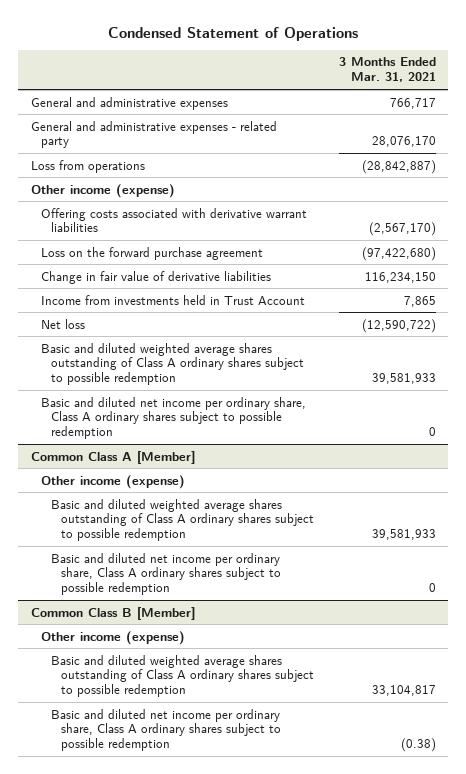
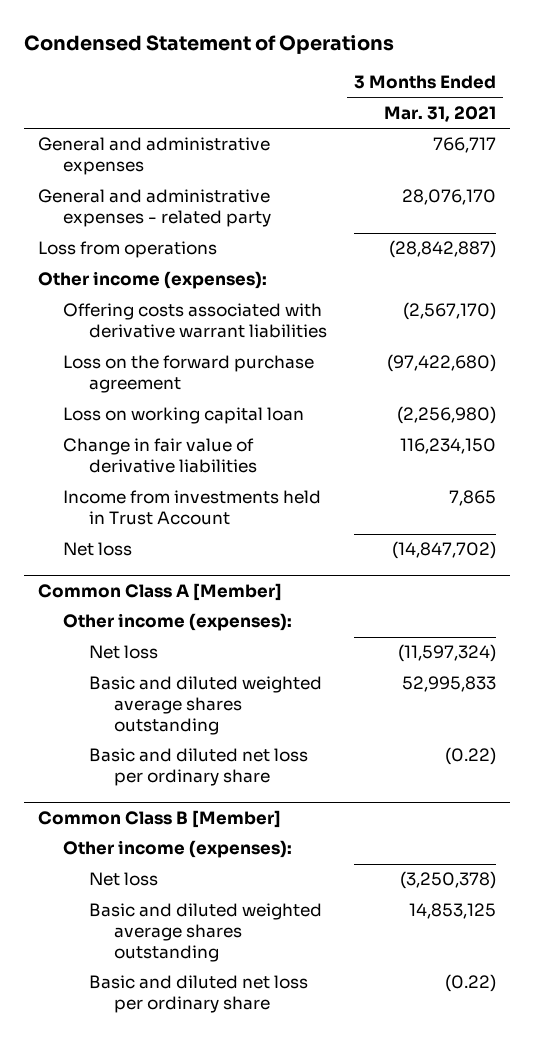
[30,183,175,198] Other income (expense) -> [37,271,267,290] Other income (expenses):
none -> [63,407,305,425] Loss on working capital loan
[40,342,304,386] Basic and diluted weighted average shares outstanding of Class A ordinary shares subject to possible redemption -> none
[40,396,306,440] Basic and diluted net income per ordinary share, Class A ordinary shares subject to possible redemption -> none
[361,318,436,333] (12,590,722) -> [392,541,497,560] (14,847,702)
[40,474,185,489] Other income (expense) -> [63,613,293,632] Other income (expenses):
none -> [88,645,158,660] Net loss
[50,498,314,542] Basic and diluted weighted average shares outstanding of Class A ordinary shares subject to possible redemption -> [88,676,322,736] Basic and diluted weighted average shares outstanding
[371,529,436,541] 39,581,933 -> [402,676,497,693] 52,995,833
[50,552,281,596] Basic and diluted net income per ordinary share, Class A ordinary shares subject to possible redemption -> [88,748,308,787] Basic and diluted net loss per ordinary share
[428,583,436,593] 0 -> [445,747,497,766] (0.22)
[40,630,185,645] Other income (expense) -> [63,840,293,859] Other income (expenses):
none -> [88,872,158,887] Net loss
[50,654,314,698] Basic and diluted weighted average shares outstanding of Class A ordinary shares subject to possible redemption -> [88,903,322,963] Basic and diluted weighted average shares outstanding
[371,685,436,697] 33,104,817 -> [409,903,497,920] 14,853,125
[50,708,281,752] Basic and diluted net income per ordinary share, Class A ordinary shares subject to possible redemption -> [88,975,308,1014] Basic and diluted net loss per ordinary share
[400,738,436,753] (0.38) -> [445,974,497,993] (0.22)

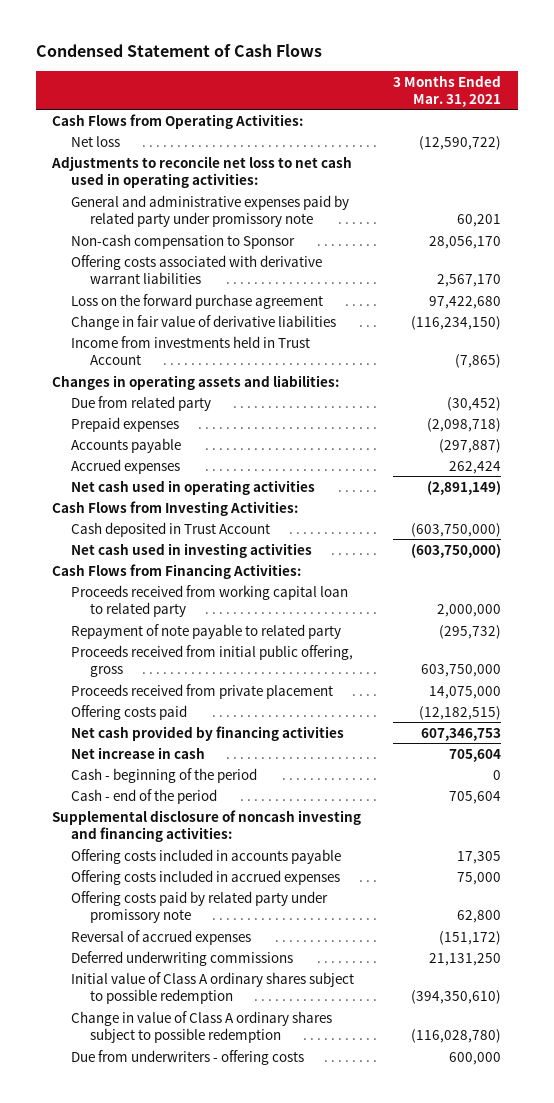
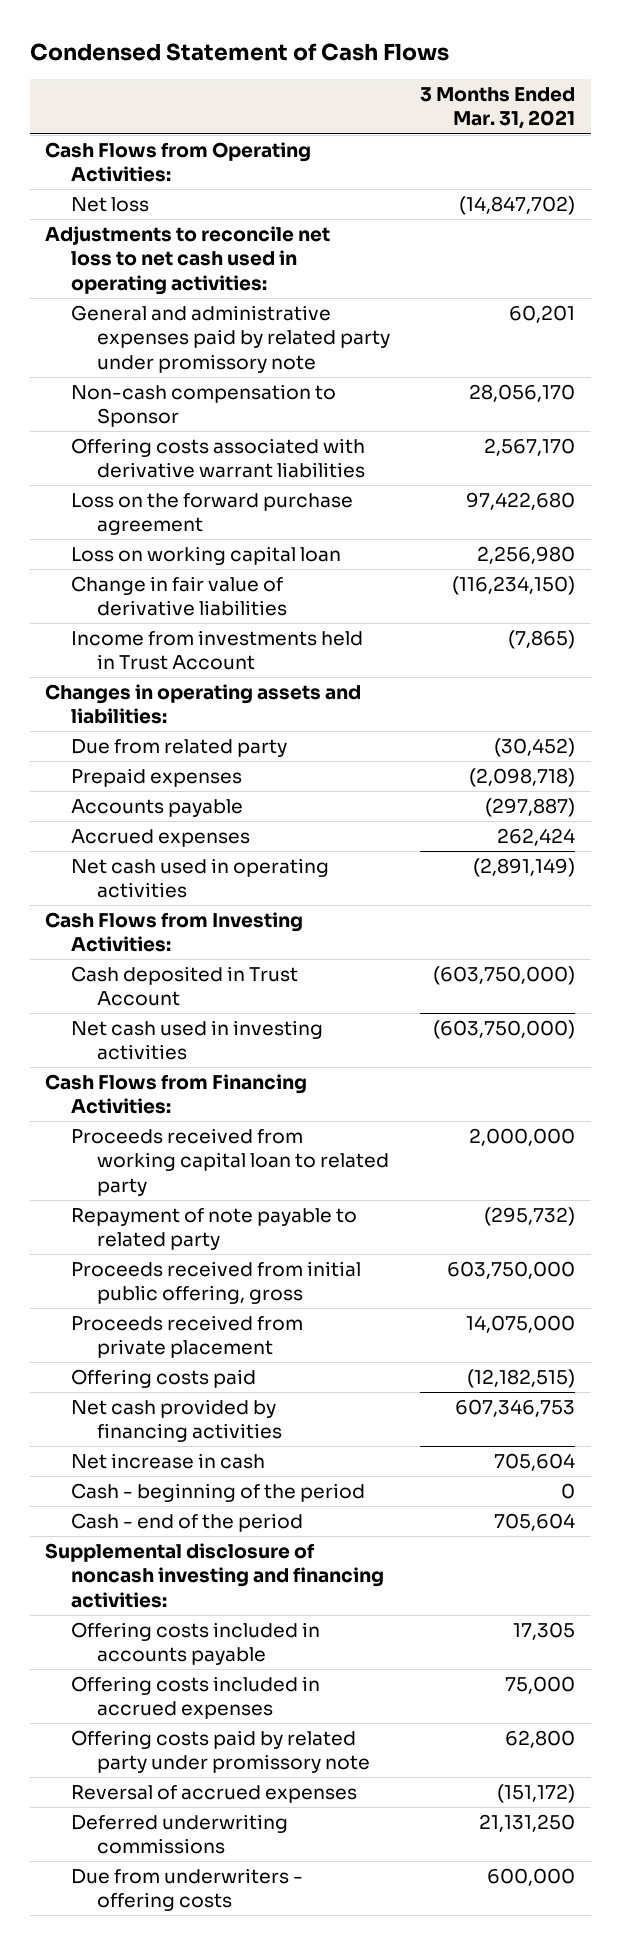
[419,135,502,150] (12,590,722) -> [459,196,576,216] (14,847,702)
none -> [71,546,342,566] Loss on working capital loan
[70,971,354,1004] Initial value of Class A ordinary shares subject to possible redemption -> none
[70,1010,332,1043] Change in value of Class A ordinary shares subject to possible redemption -> none

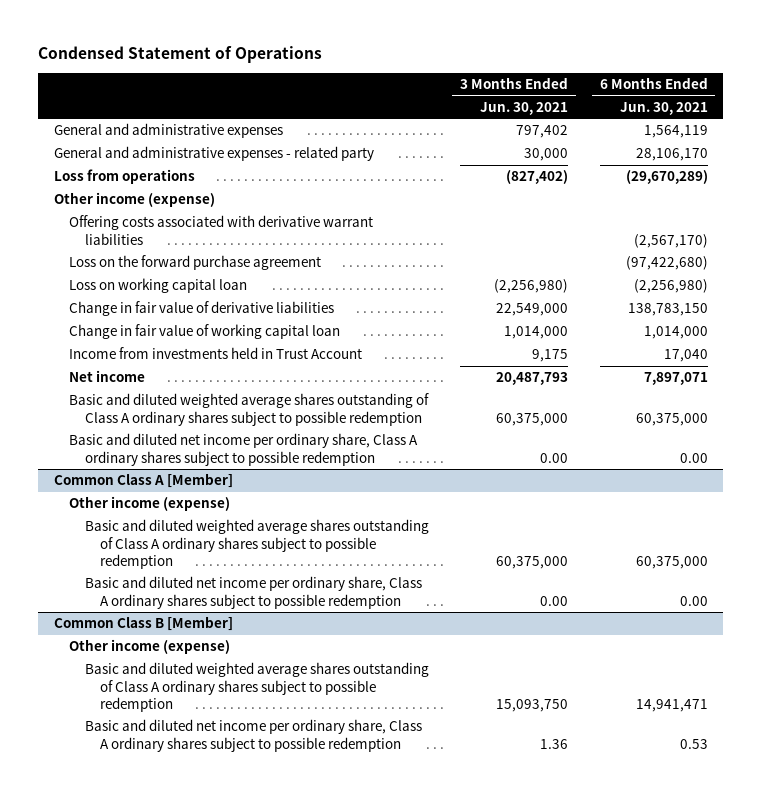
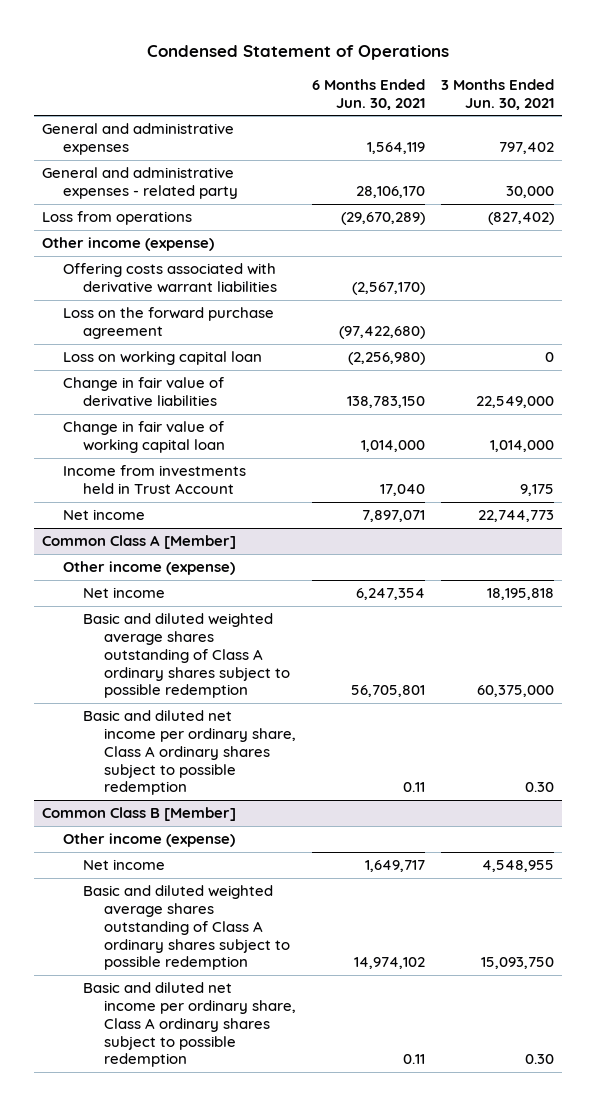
[494,279,569,294] (2,256,980) -> [545,352,555,363] 0
[69,393,430,426] Basic and diluted weighted average shares outstanding of Class A ordinary shares subject to possible redemption -> none
[69,433,419,466] Basic and diluted net income per ordinary share, Class A ordinary shares subject to possible redemption -> none
[496,372,569,386] 20,487,793 -> [478,510,555,523] 22,744,773
none -> [83,587,166,599] Net income
[635,555,708,569] 60,375,000 -> [351,685,426,698] 56,705,801
[540,595,569,606] 0.00 -> [525,782,555,793] 0.30
[679,595,708,606] 0.00 -> [403,782,426,793] 0.11
none -> [83,859,166,871] Net income
[635,698,708,712] 14,941,471 -> [354,957,426,970] 14,974,102
[540,738,569,749] 1.36 -> [525,1054,555,1065] 0.30
[679,738,708,749] 0.53 -> [403,1054,426,1065] 0.11

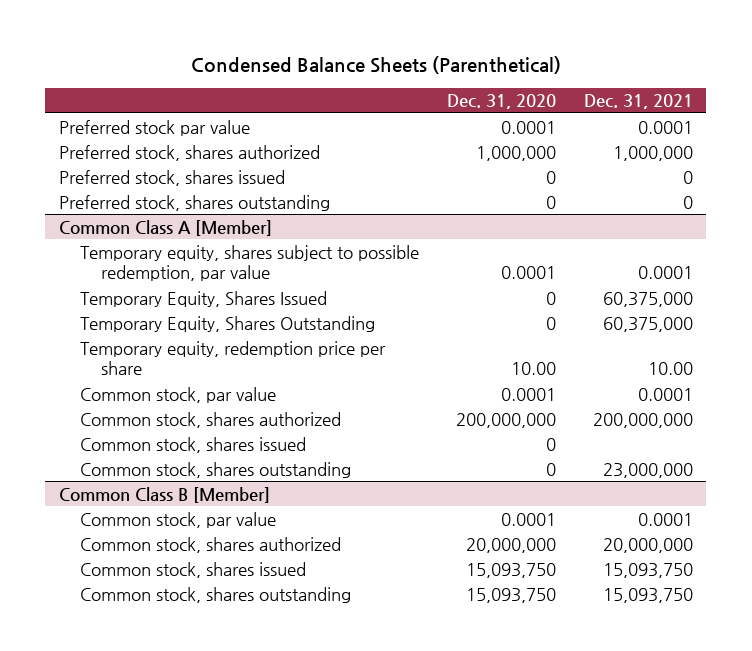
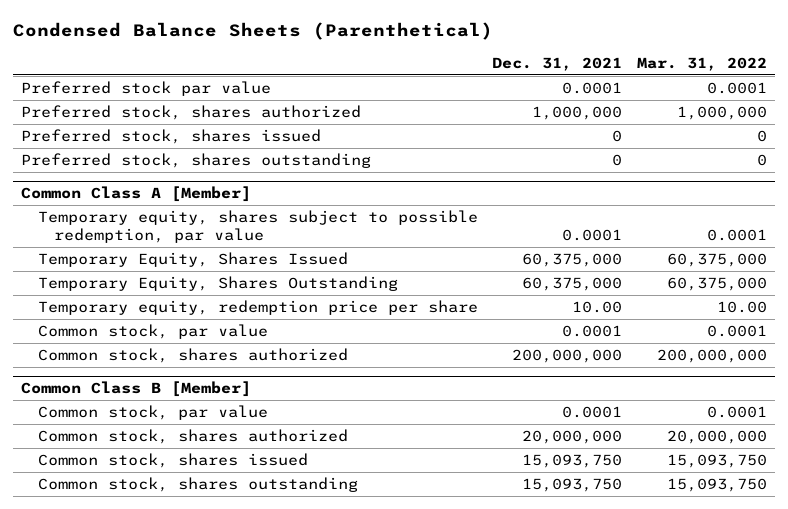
[446,94,556,110] Dec. 31, 2020 -> none
none -> [637,56,768,71] Mar. 31, 2022
[80,436,307,453] Common stock, shares issued -> none
[80,461,352,478] Common stock, shares outstanding -> none

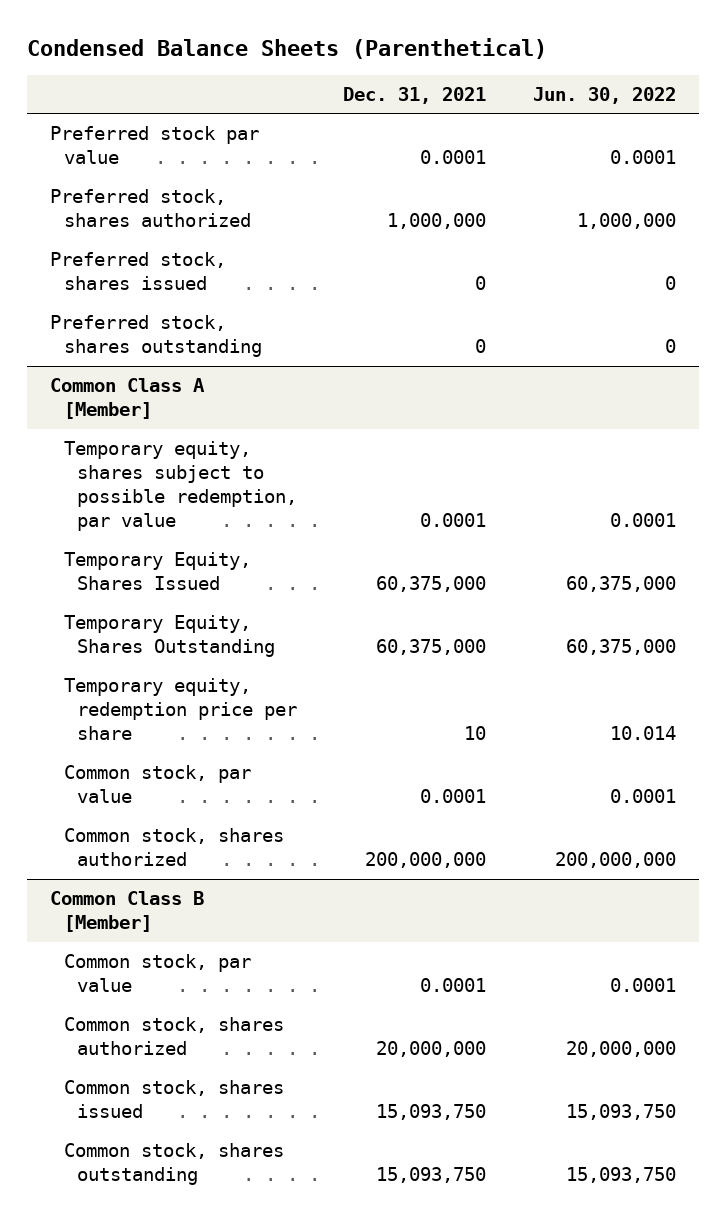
[637,56,768,71] Mar. 31, 2022 -> none
none -> [532,86,676,104] Jun. 30, 2022
[572,301,623,314] 10.00 -> [464,726,487,741] 10

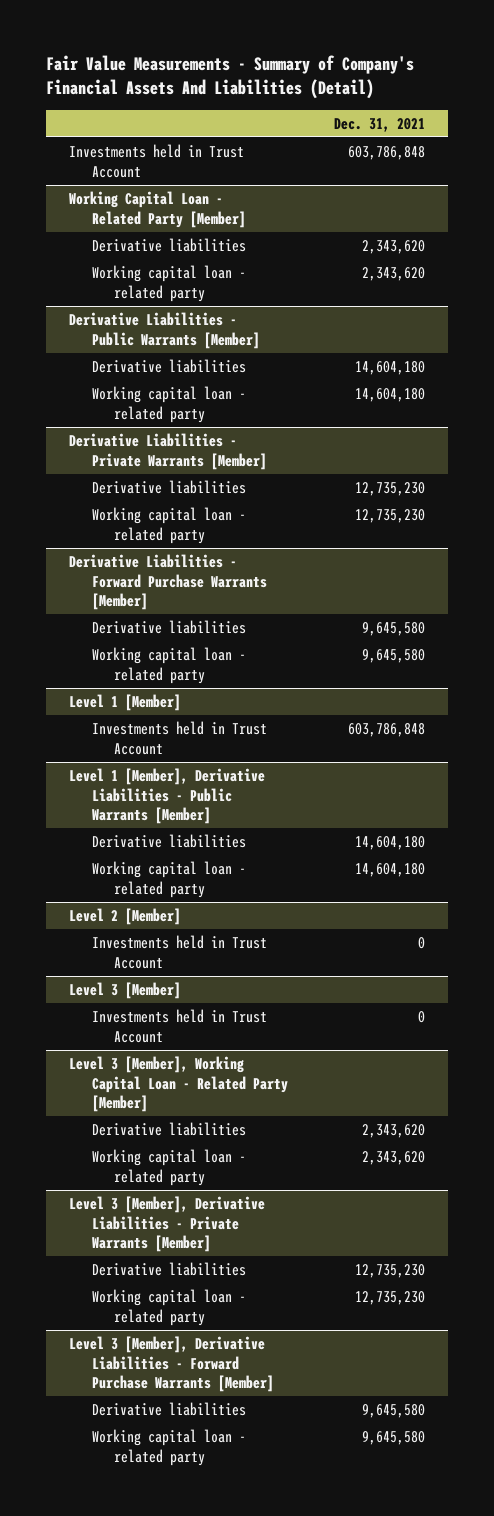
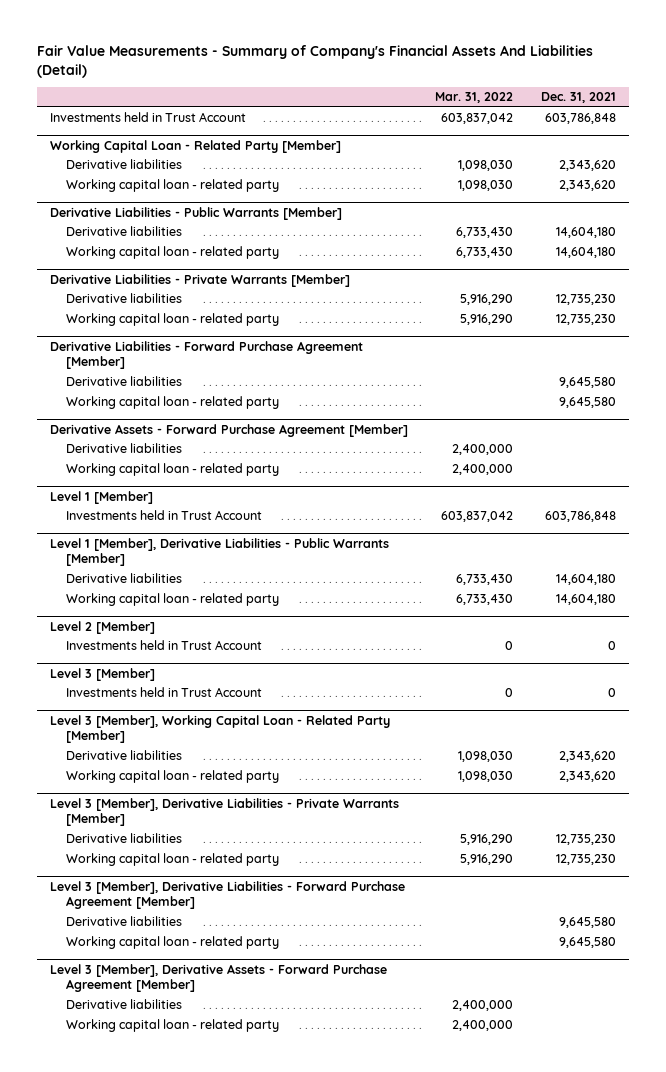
none -> [435,92,514,104] Mar. 31, 2022
[69,553,267,611] Derivative Liabilities - Forward Purchase Warrants [Member] -> [50,340,364,370] Derivative Liabilities - Forward Purchase Agreement [Member]
none -> [50,423,409,437] Derivative Assets - Forward Purchase Agreement [Member]
none -> [65,443,182,454] Derivative liabilities
none -> [65,463,279,477] Working capital loan - related party
[69,1335,274,1393] Level 3 [Member], Derivative Liabilities - Forward Purchase Warrants [Member] -> [50,880,406,910] Level 3 [Member], Derivative Liabilities - Forward Purchase Agreement [Member]
none -> [50,963,388,993] Level 3 [Member], Derivative Assets - Forward Purchase Agreement [Member]
none -> [65,999,182,1010] Derivative liabilities
none -> [65,1019,279,1033] Working capital loan - related party

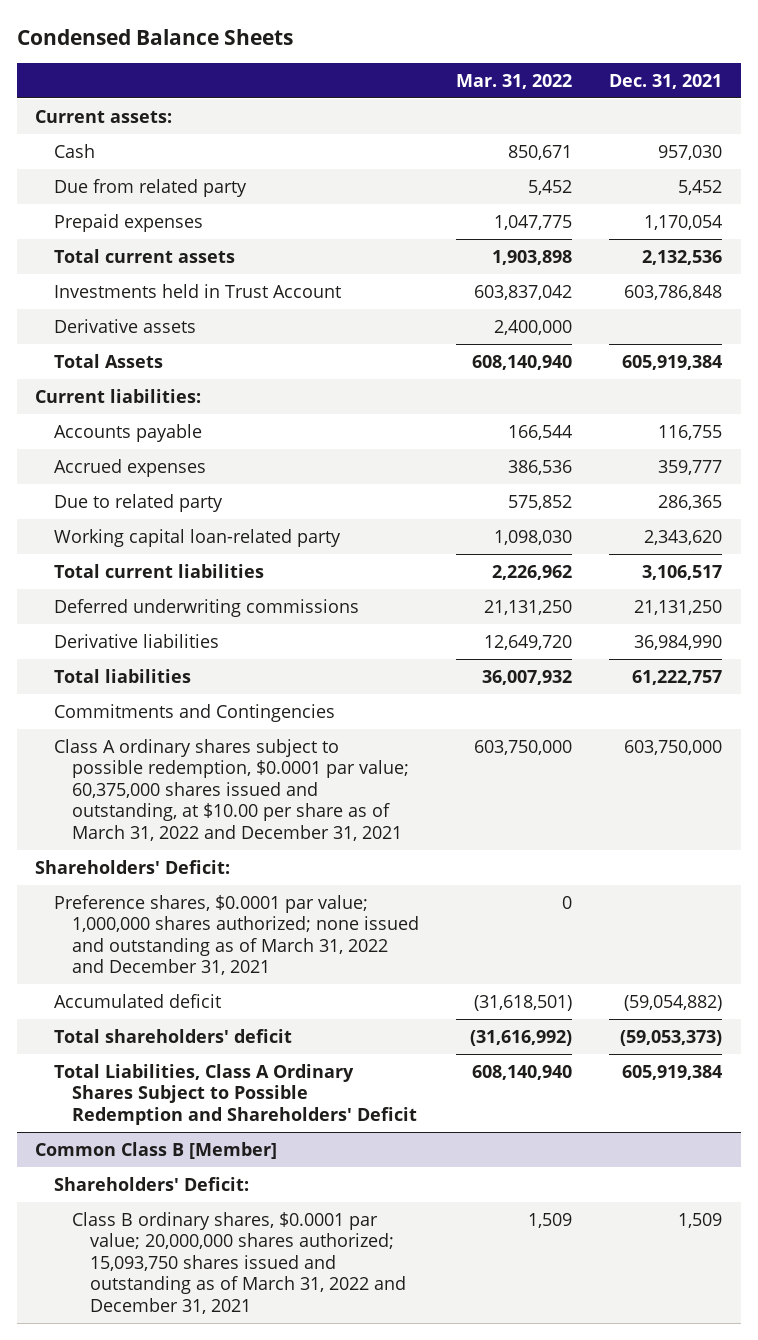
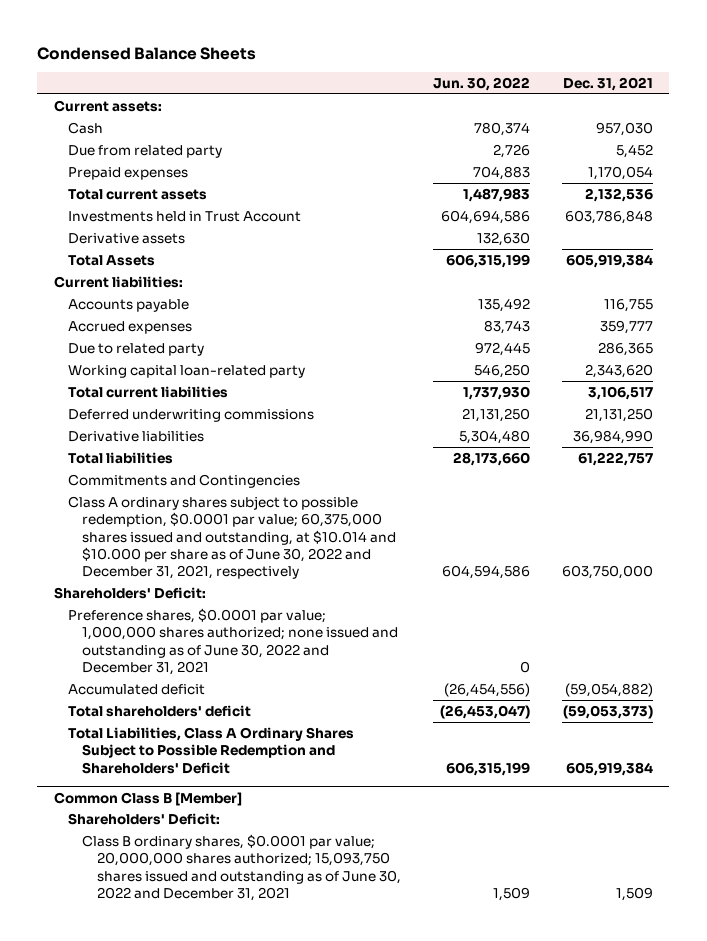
[456,73,573,89] Mar. 31, 2022 -> none
none -> [432,77,530,92] Jun. 30, 2022
[53,738,410,841] Class A ordinary shares subject to possible redemption, $0.0001 par value; 60,375,000 shares issued and outstanding, at $10.00 per share as of March 31, 2022 and December 31, 2021 -> [67,495,397,580] Class A ordinary shares subject to possible redemption, $0.0001 par value; 60,375,000 shares issued and outstanding, at $10.014 and $10.000 per share as of June 30, 2022 and December 31, 2021, respectively
[53,894,420,976] Preference shares, $0.0001 par value; 1,000,000 shares authorized; none issued and outstanding as of March 31, 2022 and December 31, 2021 -> [67,607,399,676] Preference shares, $0.0001 par value; 1,000,000 shares authorized; none issued and outstanding as of June 30, 2022 and December 31, 2021
[72,1211,407,1314] Class B ordinary shares, $0.0001 par value; 20,000,000 shares authorized; 15,093,750 shares issued and outstanding as of March 31, 2022 and December 31, 2021 -> [82,833,401,902] Class B ordinary shares, $0.0001 par value; 20,000,000 shares authorized; 15,093,750 shares issued and outstanding as of June 30, 2022 and December 31, 2021

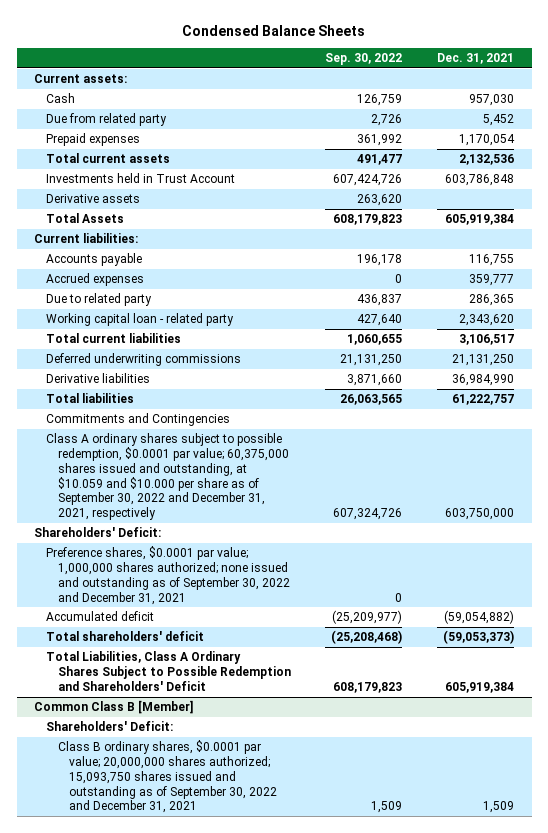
[432,77,530,92] Jun. 30, 2022 -> none
none -> [325,53,403,66] Sep. 30, 2022
[67,364,305,378] Working capital loan-related party -> [45,313,234,327] Working capital loan - related party
[67,495,397,580] Class A ordinary shares subject to possible redemption, $0.0001 par value; 60,375,000 shares issued and outstanding, at $10.014 and $10.000 per share as of June 30, 2022 and December 31, 2021, respectively -> [45,433,289,520] Class A ordinary shares subject to possible redemption, $0.0001 par value; 60,375,000 shares issued and outstanding, at $10.059 and $10.000 per share as of September 30, 2022 and December 31, 2021, respectively
[67,607,399,676] Preference shares, $0.0001 par value; 1,000,000 shares authorized; none issued and outstanding as of June 30, 2022 and December 31, 2021 -> [45,546,290,605] Preference shares, $0.0001 par value; 1,000,000 shares authorized; none issued and outstanding as of September 30, 2022 and December 31, 2021
[82,833,401,902] Class B ordinary shares, $0.0001 par value; 20,000,000 shares authorized; 15,093,750 shares issued and outstanding as of June 30, 2022 and December 31, 2021 -> [57,740,278,814] Class B ordinary shares, $0.0001 par value; 20,000,000 shares authorized; 15,093,750 shares issued and outstanding as of September 30, 2022 and December 31, 2021

